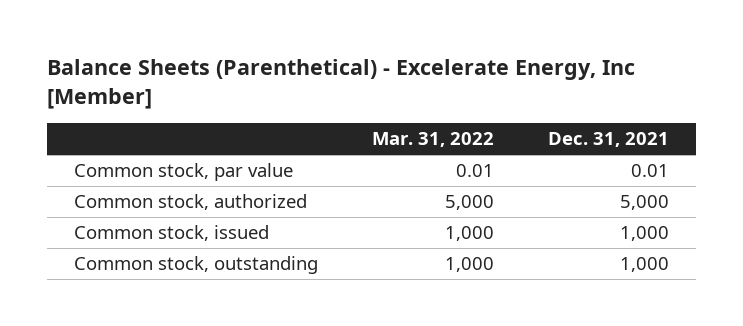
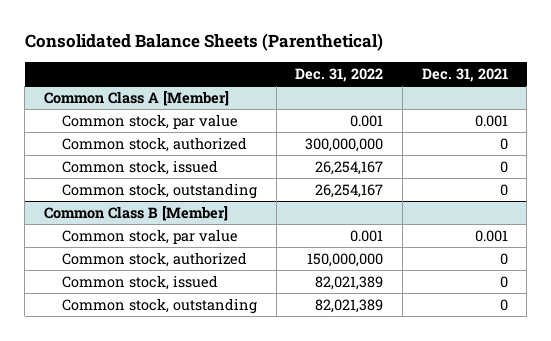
[46,59,635,110] Balance Sheets (Parenthetical) - Excelerate Energy, Inc [Member] -> [24,33,383,52] Consolidated Balance Sheets (Parenthetical)
[371,132,494,148] Mar. 31, 2022 -> none
none -> [295,67,384,82] Dec. 31, 2022
none -> [43,90,229,106] Common Class A [Member]
[631,164,670,178] 0.01 -> [474,114,508,127] 0.001
[620,195,670,211] 5,000 -> [499,137,508,150] 0
[620,226,670,242] 1,000 -> [499,160,508,173] 0
[620,257,670,273] 1,000 -> [499,183,508,196] 0
none -> [43,205,228,221] Common Class B [Member]
none -> [62,228,239,244] Common stock, par value
none -> [62,251,248,267] Common stock, authorized
none -> [62,274,219,290] Common stock, issued
none -> [62,297,258,314] Common stock, outstanding

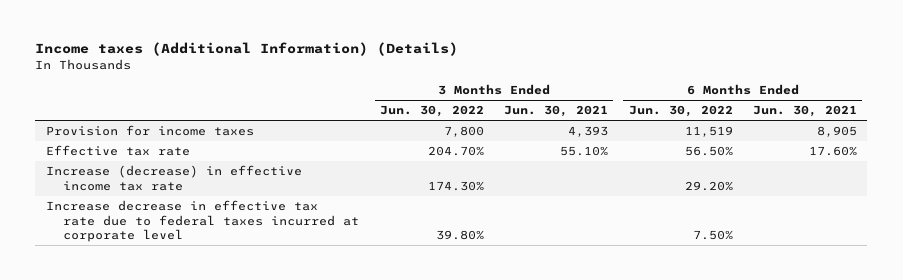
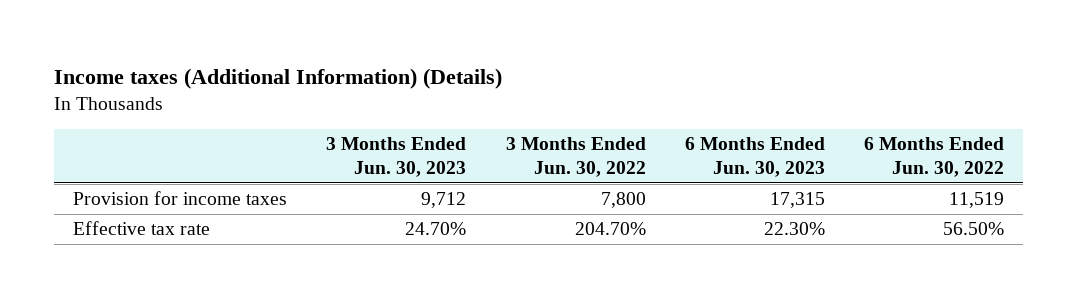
[504,105,609,118] Jun. 30, 2021 -> none
[752,105,857,118] Jun. 30, 2021 -> none
none -> [326,137,467,177] 3 Months Ended Jun. 30, 2023
none -> [684,137,825,177] 6 Months Ended Jun. 30, 2023
[45,165,302,191] Increase (decrease) in effective income tax rate -> none
[45,200,360,242] Increase decrease in effective tax rate due to federal taxes incurred at corporate level -> none

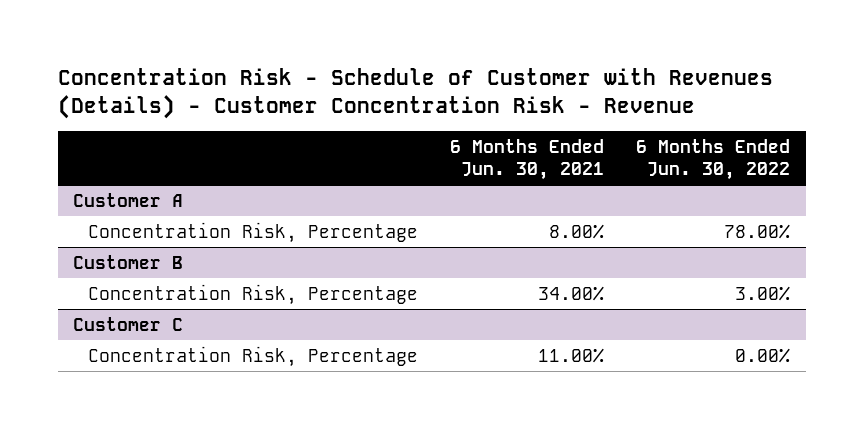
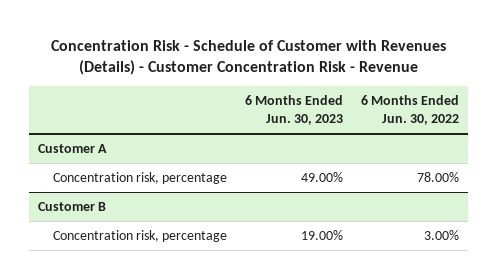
[450,139,605,181] 6 Months Ended Jun. 30, 2021 -> none
none -> [245,95,344,126] 6 Months Ended Jun. 30, 2023
[88,221,419,243] Concentration Risk, Percentage -> [53,171,228,184] Concentration risk, percentage
[73,316,184,331] Customer C -> none
[88,345,419,367] Concentration Risk, Percentage -> none
[88,283,419,305] Concentration Risk, Percentage -> [53,229,228,242] Concentration risk, percentage

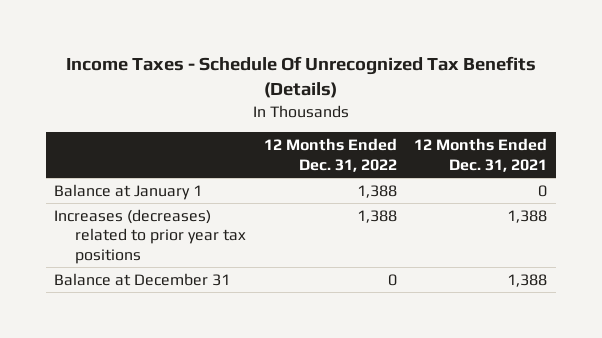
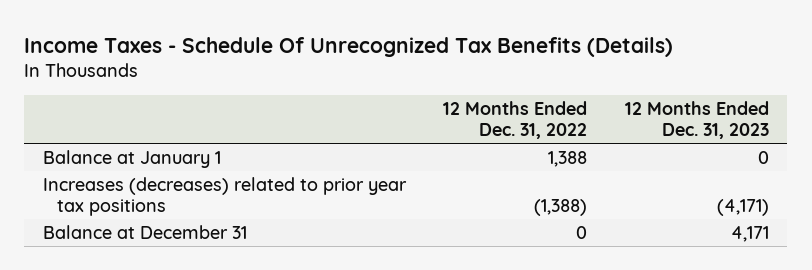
[414,138,548,172] 12 Months Ended Dec. 31, 2021 -> none
none -> [624,101,769,140] 12 Months Ended Dec. 31, 2023
[356,209,397,223] 1,388 -> [534,199,588,217] (1,388)

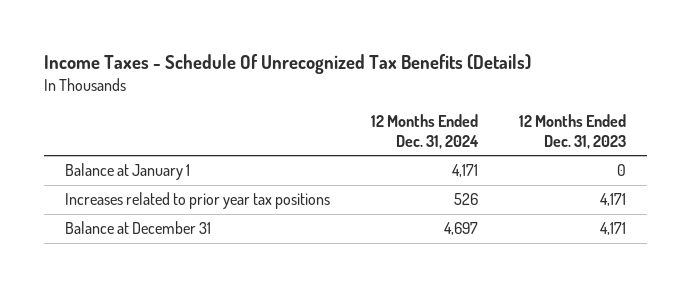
[443,101,588,140] 12 Months Ended Dec. 31, 2022 -> none
none -> [370,114,479,149] 12 Months Ended Dec. 31, 2024
[43,176,408,217] Increases (decreases) related to prior year tax positions -> [64,192,330,210] Increases related to prior year tax positions
[716,199,769,217] (4,171) -> [600,193,627,207] 4,171

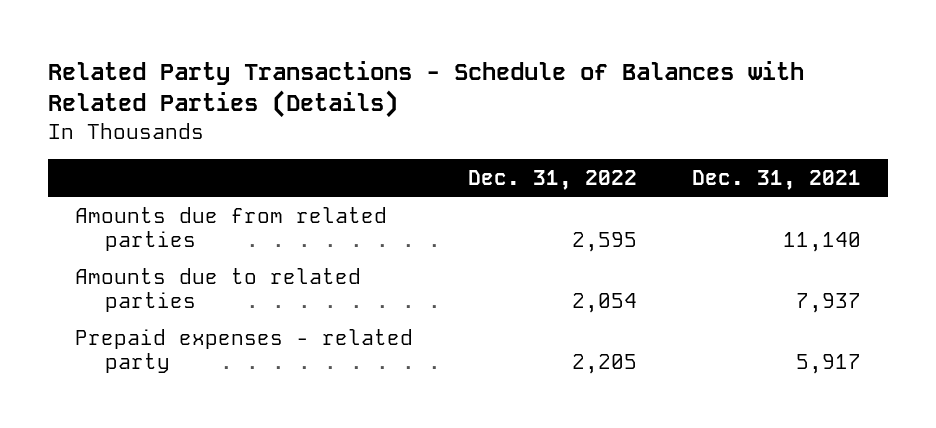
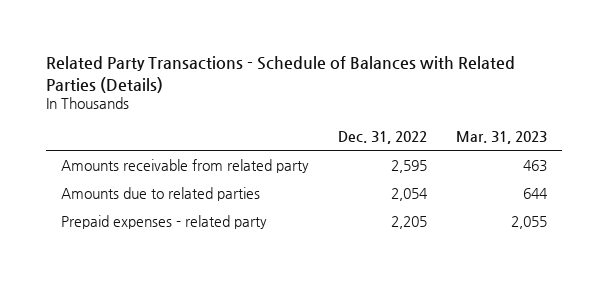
[692,170,862,191] Dec. 31, 2021 -> none
none -> [456,131,548,145] Mar. 31, 2023
[75,206,388,252] Amounts due from related parties -> [60,158,309,173] Amounts receivable from related party

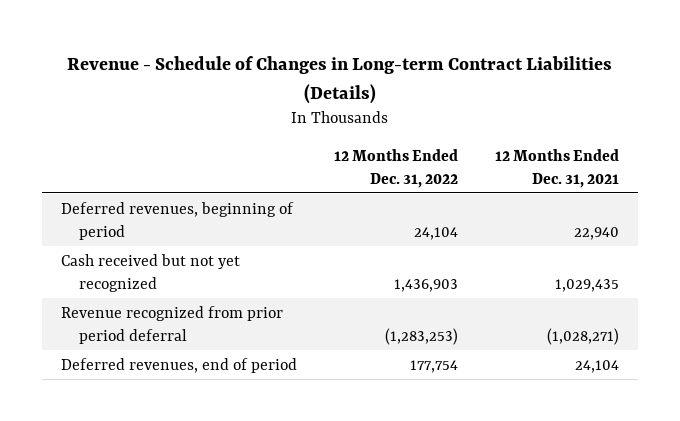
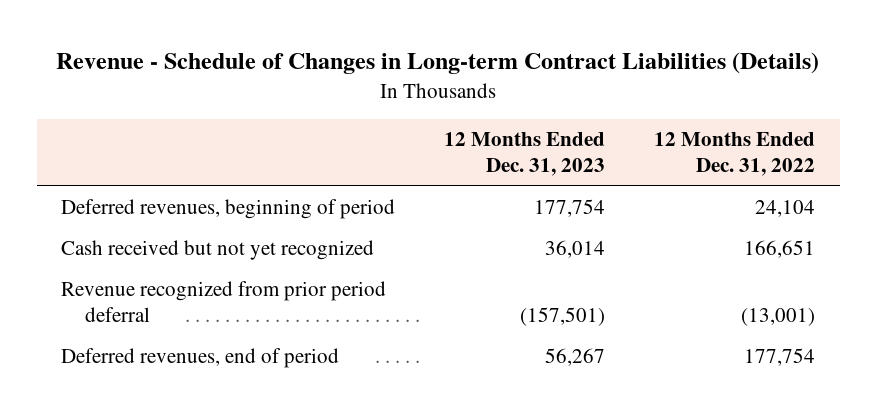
[495,148,620,188] 12 Months Ended Dec. 31, 2021 -> none
none -> [444,132,606,177] 12 Months Ended Dec. 31, 2023
[394,278,459,292] 1,436,903 -> [744,240,816,259] 166,651
[385,327,459,345] (1,283,253) -> [741,308,816,327] (13,001)

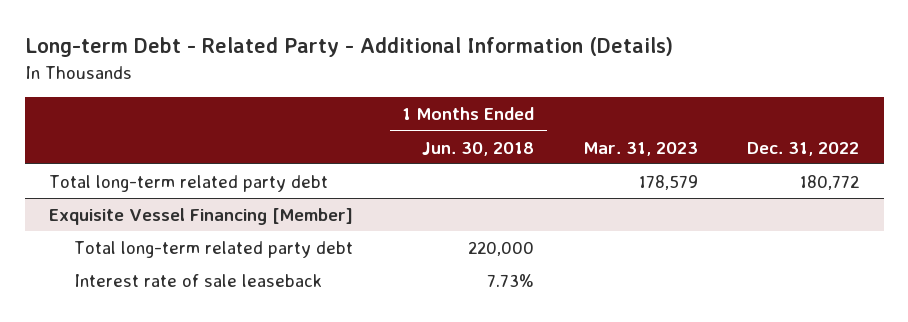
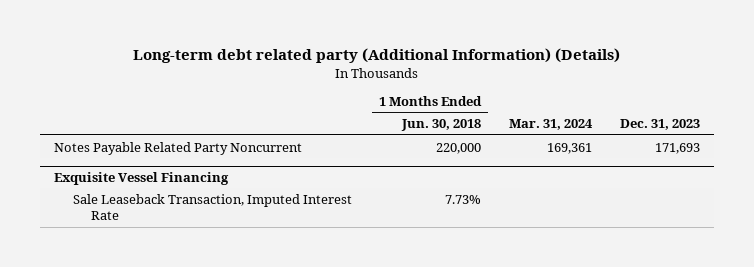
[24,37,673,58] Long-term Debt - Related Party - Additional Information (Details) -> [132,48,620,64] Long-term debt related party (Additional Information) (Details)
[583,141,699,156] Mar. 31, 2023 -> none
[747,141,860,156] Dec. 31, 2022 -> none
none -> [509,119,594,131] Mar. 31, 2024
none -> [619,119,700,131] Dec. 31, 2023
[49,175,329,193] Total long-term related party debt -> none
[74,241,354,259] Total long-term related party debt -> none
none -> [53,141,302,155] Notes Payable Related Party Noncurrent
[49,208,354,226] Exquisite Vessel Financing [Member] -> [53,172,229,186] Exquisite Vessel Financing
[74,274,323,288] Interest rate of sale leaseback -> [72,193,352,221] Sale Leaseback Transaction, Imputed Interest Rate

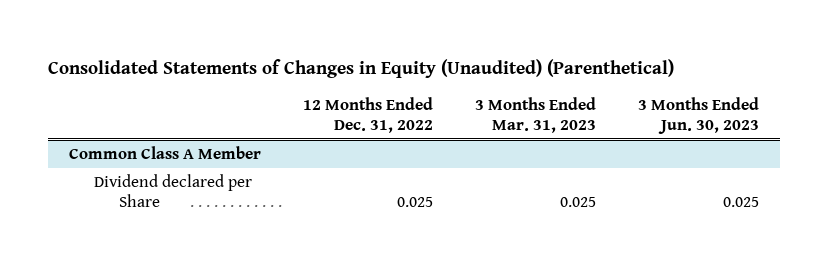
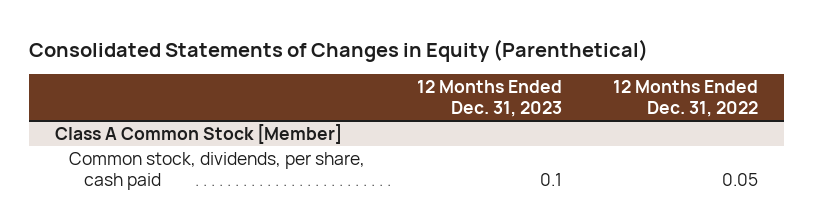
[47,58,674,78] Consolidated Statements of Changes in Equity (Unaudited) (Parenthetical) -> [29,38,649,62] Consolidated Statements of Changes in Equity (Parenthetical)
[475,96,597,133] 3 Months Ended Mar. 31, 2023 -> none
[638,96,760,134] 3 Months Ended Jun. 30, 2023 -> none
none -> [416,80,562,117] 12 Months Ended Dec. 31, 2023
[68,146,261,160] Common Class A Member -> [55,124,343,145] Class A Common Stock [Member]
[93,174,252,208] Dividend declared per Share -> [69,152,366,190] Common stock, dividends, per share, cash paid
[396,197,433,208] 0.025 -> [721,172,758,186] 0.05

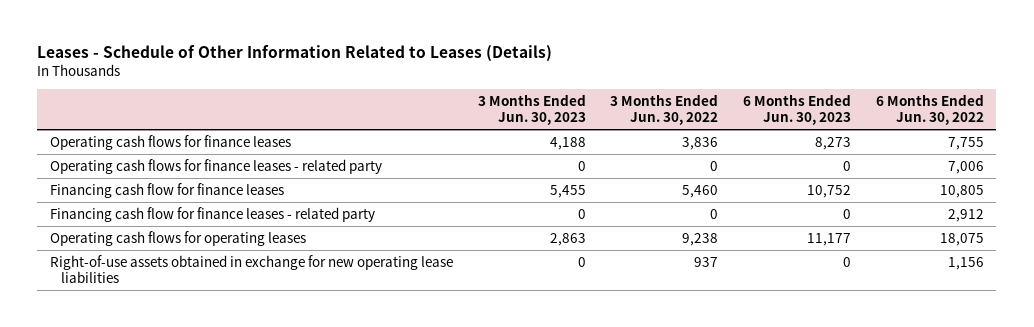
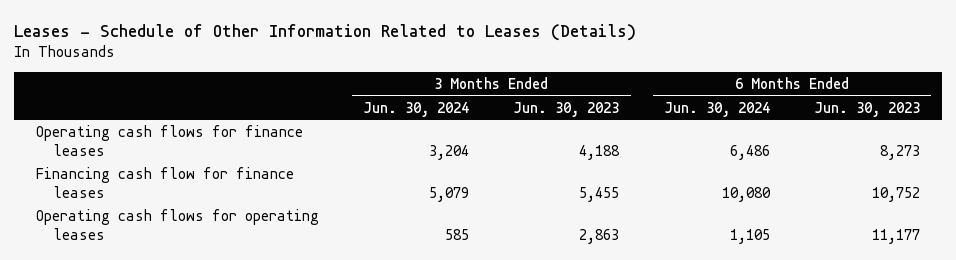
[610,93,719,126] 3 Months Ended Jun. 30, 2022 -> none
[876,93,985,126] 6 Months Ended Jun. 30, 2022 -> none
none -> [363,101,470,117] Jun. 30, 2024
none -> [663,101,770,117] Jun. 30, 2024
[49,158,382,174] Operating cash flows for finance leases - related party -> none
[49,206,375,222] Financing cash flow for finance leases - related party -> none
[49,254,453,284] Right-of-use assets obtained in exchange for new operating lease liabilities -> none

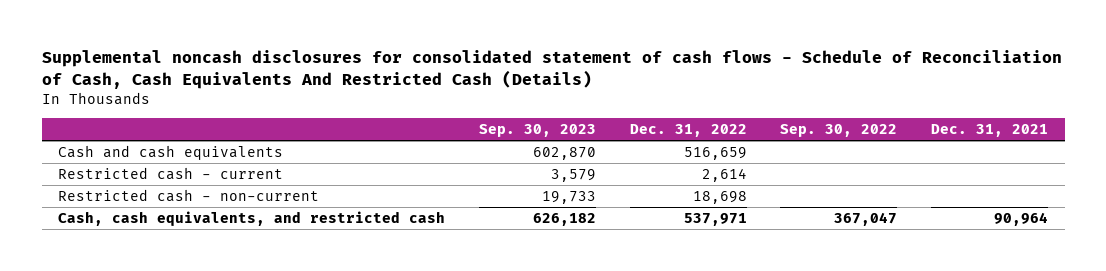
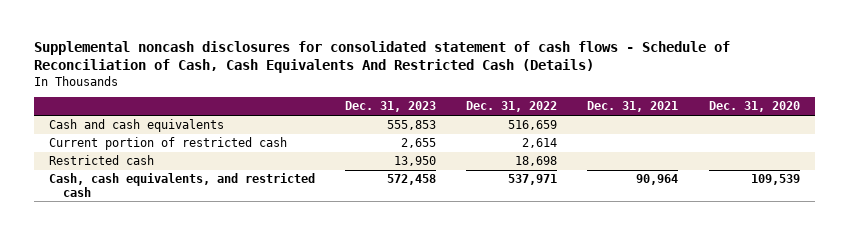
[479,124,597,138] Sep. 30, 2023 -> none
[780,124,898,138] Sep. 30, 2022 -> none
none -> [345,101,437,113] Dec. 31, 2023
none -> [708,101,800,113] Dec. 31, 2020
[58,166,284,180] Restricted cash - current -> [49,137,288,151] Current portion of restricted cash
[58,188,320,202] Restricted cash - non-current -> [49,155,155,166] Restricted cash

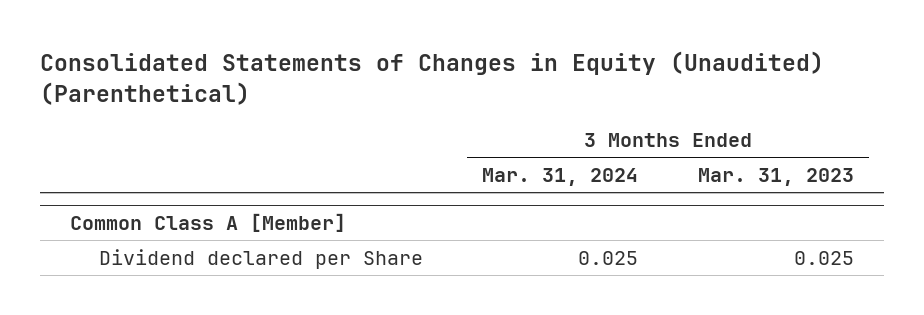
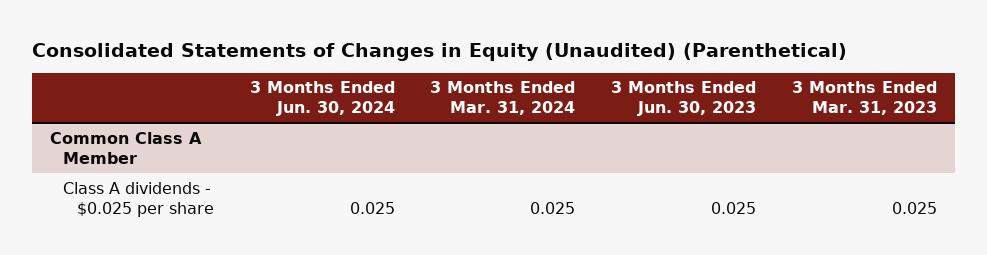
none -> [249,81,395,117] 3 Months Ended Jun. 30, 2024
none -> [611,81,757,117] 3 Months Ended Jun. 30, 2023
[69,213,346,233] Common Class A [Member] -> [49,131,202,164] Common Class A Member
[98,248,423,269] Dividend declared per Share -> [63,181,214,217] Class A dividends - $0.025 per share

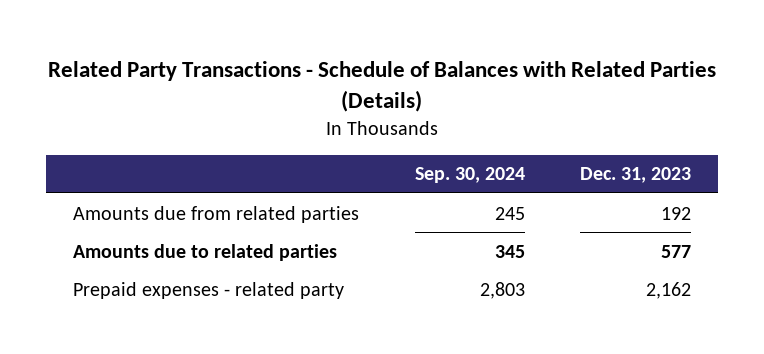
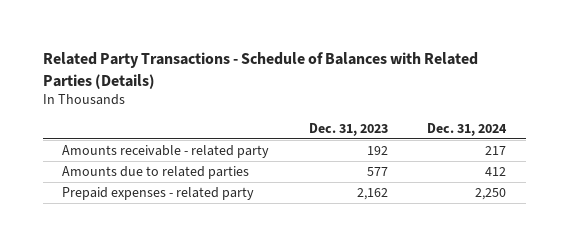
[414,167,525,184] Sep. 30, 2024 -> none
none -> [427,122,508,136] Dec. 31, 2024
[73,205,360,223] Amounts due from related parties -> [62,144,270,158] Amounts receivable - related party

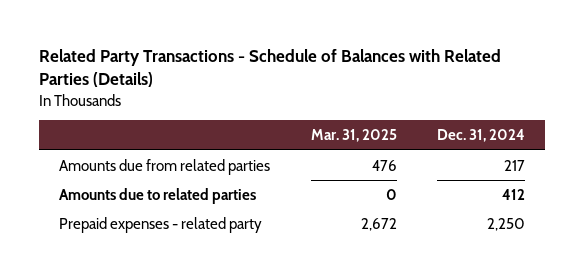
[308,122,388,136] Dec. 31, 2023 -> none
none -> [310,129,397,143] Mar. 31, 2025
[62,144,270,158] Amounts receivable - related party -> [59,158,271,175] Amounts due from related parties

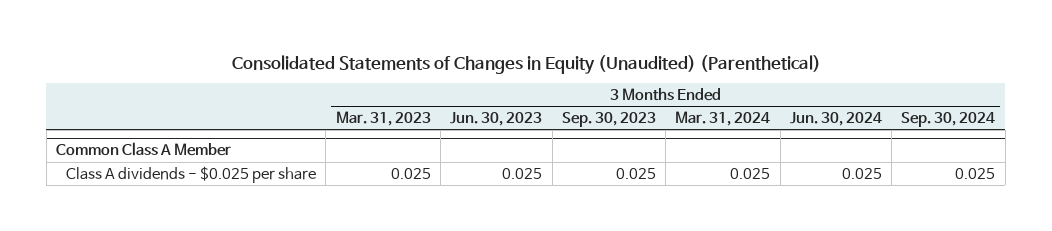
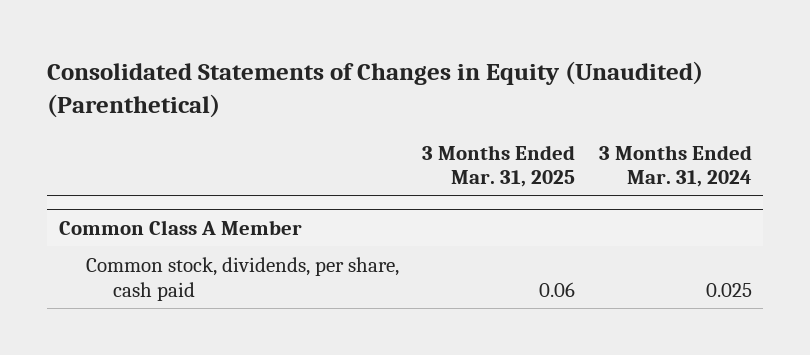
[335,110,431,126] Mar. 31, 2023 -> none
[450,111,543,126] Jun. 30, 2023 -> none
[561,111,656,127] Sep. 30, 2023 -> none
[789,111,882,126] Jun. 30, 2024 -> none
[901,111,996,127] Sep. 30, 2024 -> none
none -> [422,144,576,188] 3 Months Ended Mar. 31, 2025
[66,165,317,183] Class A dividends - $0.025 per share -> [85,256,399,301] Common stock, dividends, per share, cash paid

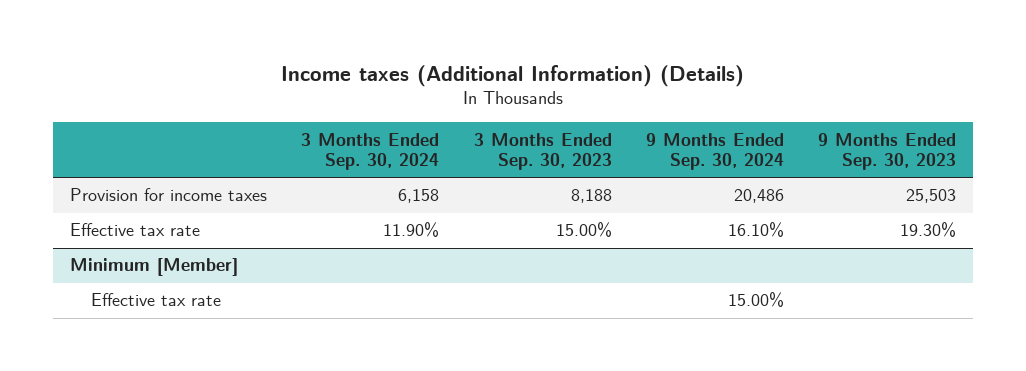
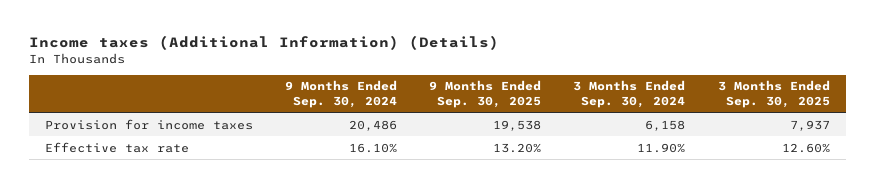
[473,132,612,171] 3 Months Ended Sep. 30, 2023 -> none
[817,132,956,171] 9 Months Ended Sep. 30, 2023 -> none
none -> [429,80,542,108] 9 Months Ended Sep. 30, 2025
none -> [717,80,830,108] 3 Months Ended Sep. 30, 2025
[70,258,239,277] Minimum [Member] -> none
[90,293,221,307] Effective tax rate -> none

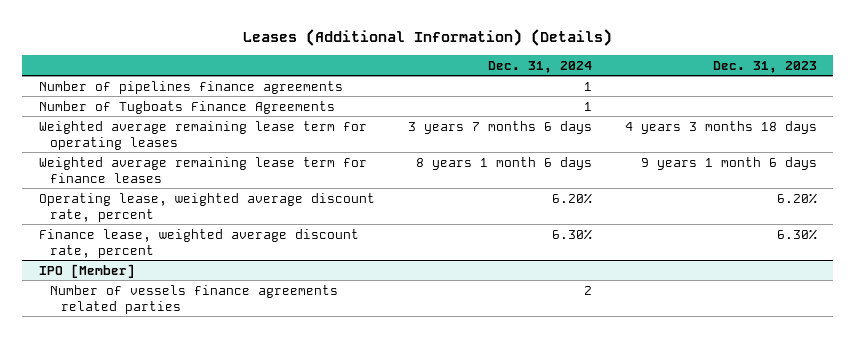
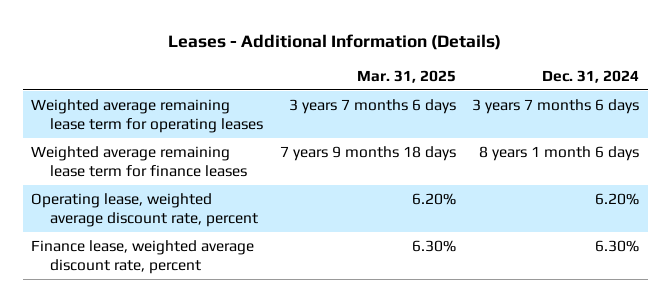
[242,29,612,47] Leases (Additional Information) (Details) -> [168,33,502,50] Leases - Additional Information (Details)
[712,60,817,73] Dec. 31, 2023 -> none
none -> [356,69,456,83] Mar. 31, 2025
[38,80,343,94] Number of pipelines finance agreements -> none
[38,100,335,114] Number of Tugboats Finance Agreements -> none
[38,263,135,278] IPO [Member] -> none
[49,284,338,314] Number of vessels finance agreements related parties -> none

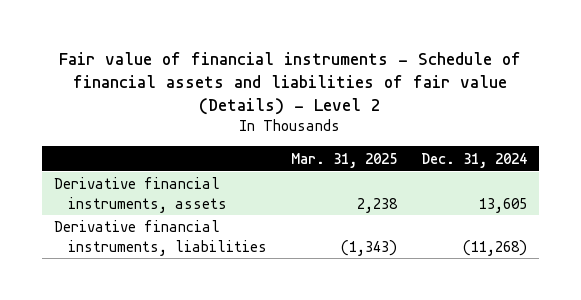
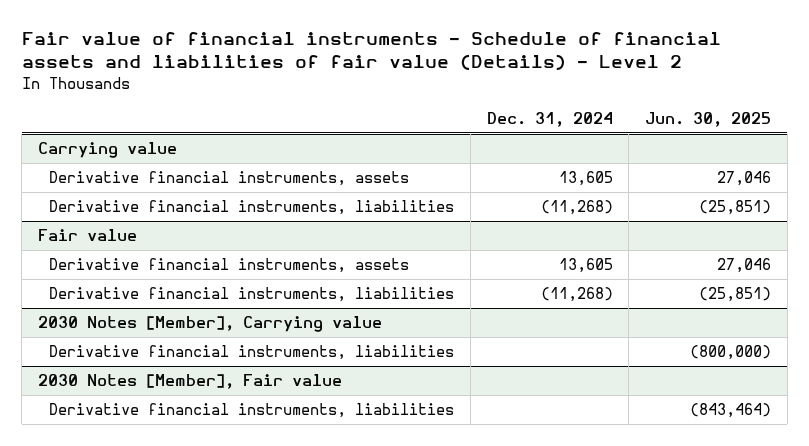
[291,152,398,168] Mar. 31, 2025 -> none
none -> [644,112,771,128] Jun. 30, 2025
none -> [37,142,177,159] Carrying value
none -> [37,229,137,242] Fair value
none -> [49,258,410,274] Derivative financial instruments, assets
none -> [49,287,455,303] Derivative financial instruments, liabilities
none -> [37,316,382,333] 2030 Notes [Member], Carrying value
none -> [49,345,455,361] Derivative financial instruments, liabilities
none -> [37,374,342,390] 2030 Notes [Member], Fair value
none -> [49,403,455,419] Derivative financial instruments, liabilities

